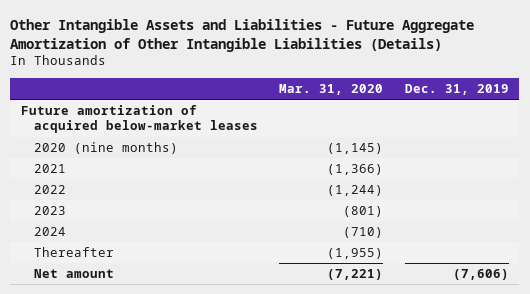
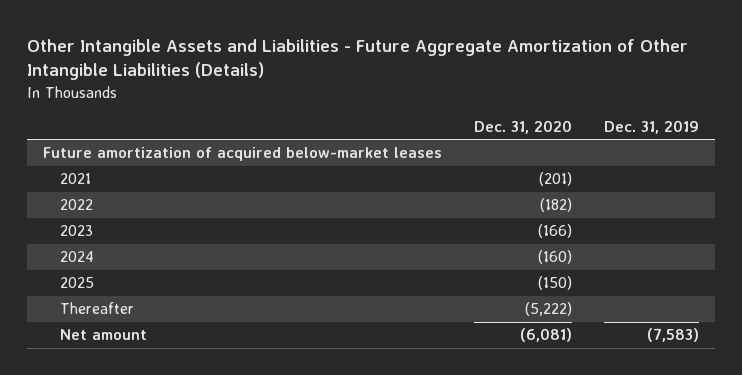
[279,83,384,95] Mar. 31, 2020 -> none
none -> [474,119,573,134] Dec. 31, 2020
[33,142,178,155] 2020 (nine months) -> none
none -> [60,277,95,289] 2025
[452,269,509,281] (7,606) -> [647,328,700,343] (7,583)

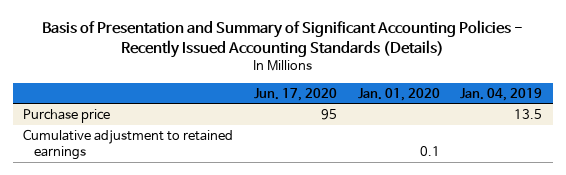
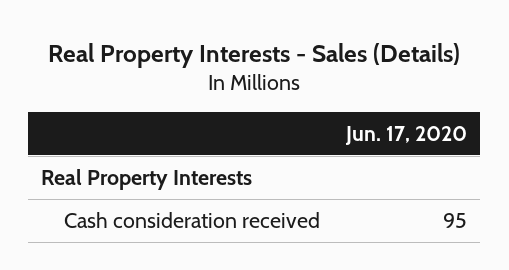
[41,19,523,58] Basis of Presentation and Summary of Significant Accounting Policies - Recently Issued Accounting Standards (Details) -> [48,42,461,68] Real Property Interests - Sales (Details)
[357,87,440,101] Jan. 01, 2020 -> none
[460,87,543,101] Jan. 04, 2019 -> none
[23,128,234,161] Cumulative adjustment to retained earnings -> none
none -> [41,168,253,190] Real Property Interests
[23,108,111,123] Purchase price -> [64,211,321,228] Cash consideration received

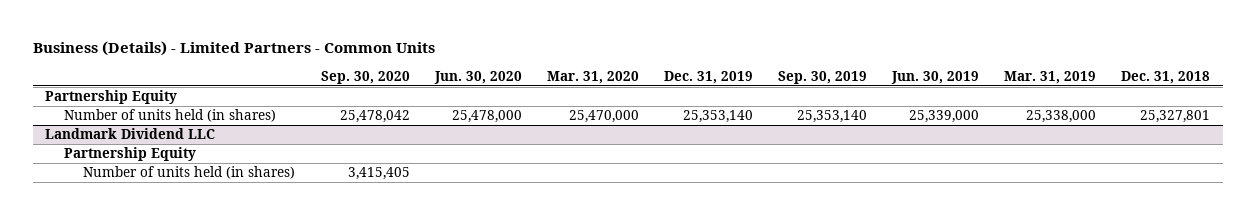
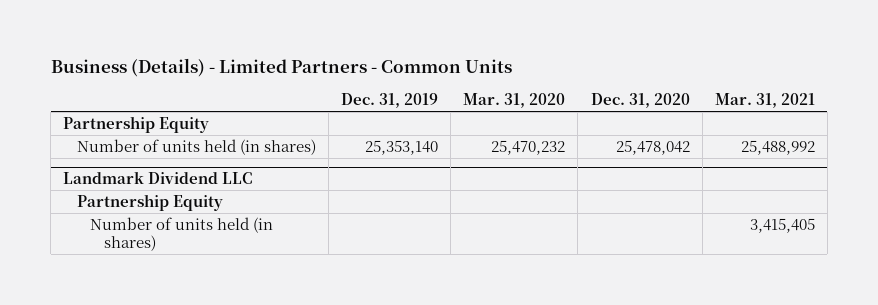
[320,70,410,84] Sep. 30, 2020 -> none
[433,70,522,84] Jun. 30, 2020 -> none
[777,70,867,84] Sep. 30, 2019 -> none
[891,70,980,84] Jun. 30, 2019 -> none
[1004,70,1097,84] Mar. 31, 2019 -> none
[1121,70,1211,84] Dec. 31, 2018 -> none
none -> [590,93,690,109] Dec. 31, 2020
none -> [714,93,815,109] Mar. 31, 2021
[568,110,639,124] 25,470,000 -> [491,139,566,155] 25,470,232

